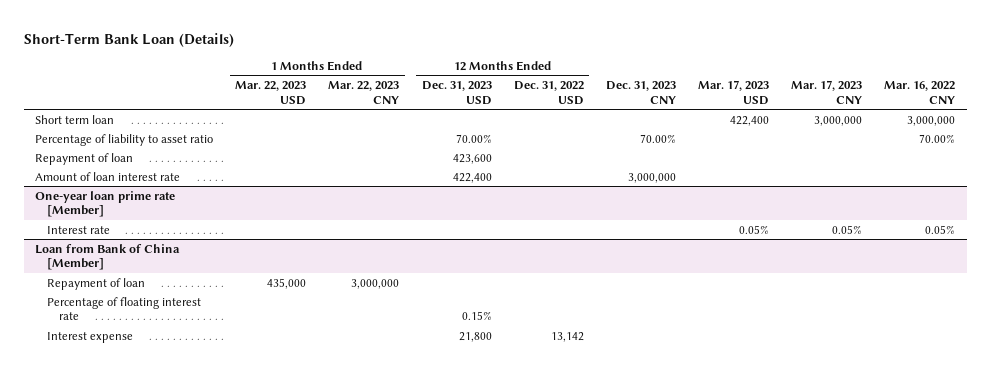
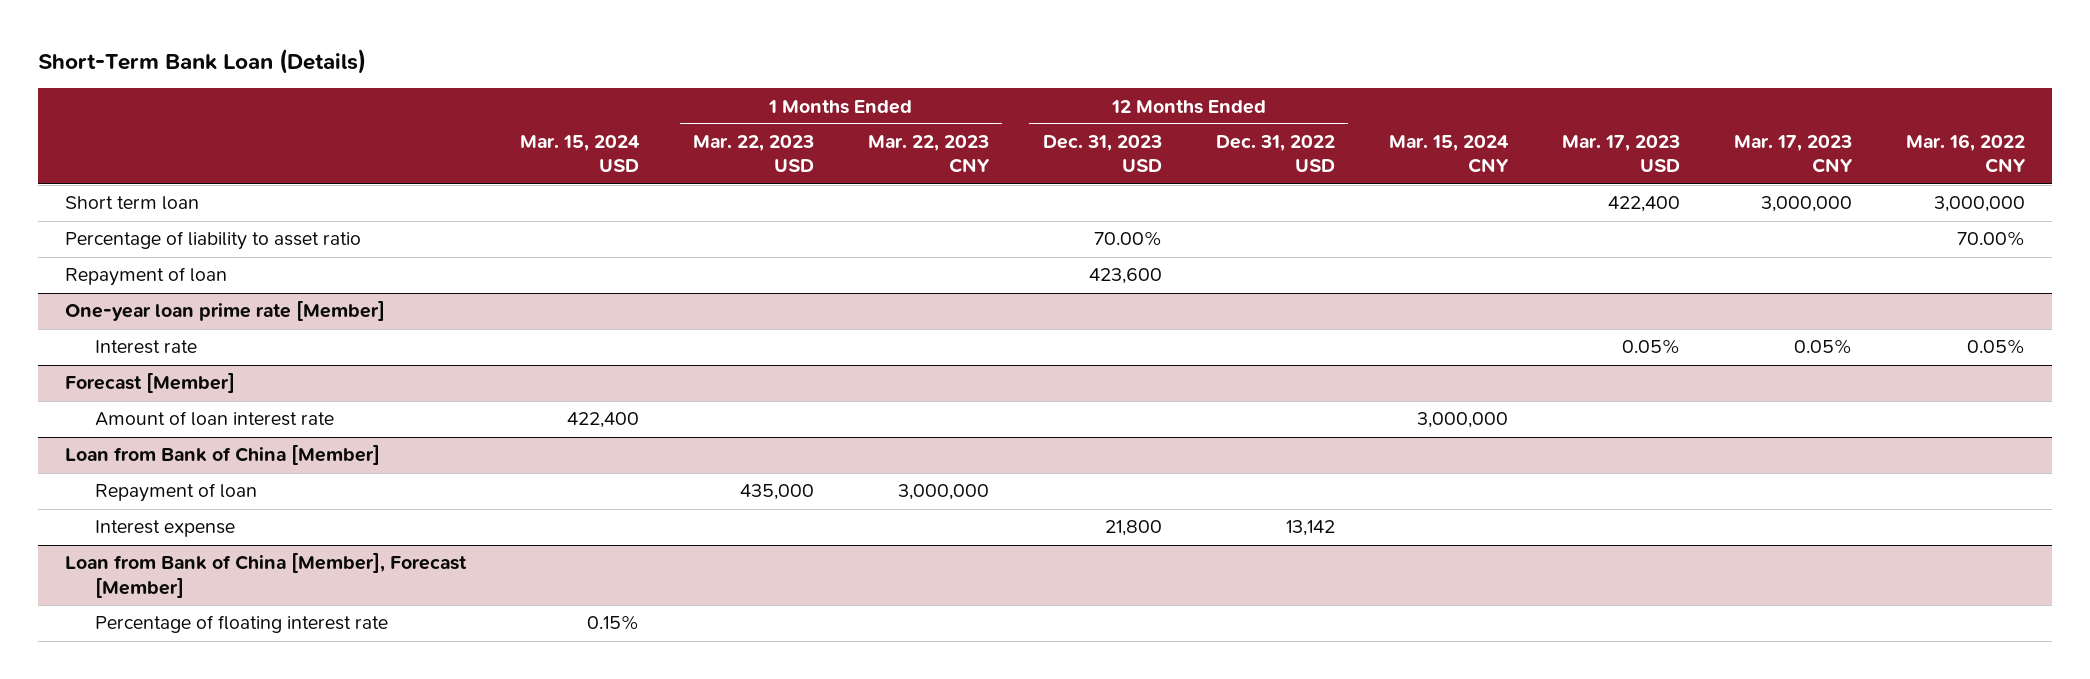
[605,81,676,104] Dec. 31, 2023 CNY -> none
none -> [520,135,641,173] Mar. 15, 2024 USD
none -> [1388,135,1509,174] Mar. 15, 2024 CNY
[35,171,181,181] Amount of loan interest rate -> none
none -> [65,372,236,394] Forecast [Member]
none -> [95,411,335,427] Amount of loan interest rate
[46,296,201,321] Percentage of floating interest rate -> none
none -> [65,552,468,598] Loan from Bank of China [Member], Forecast [Member]
none -> [95,615,389,634] Percentage of floating interest rate

